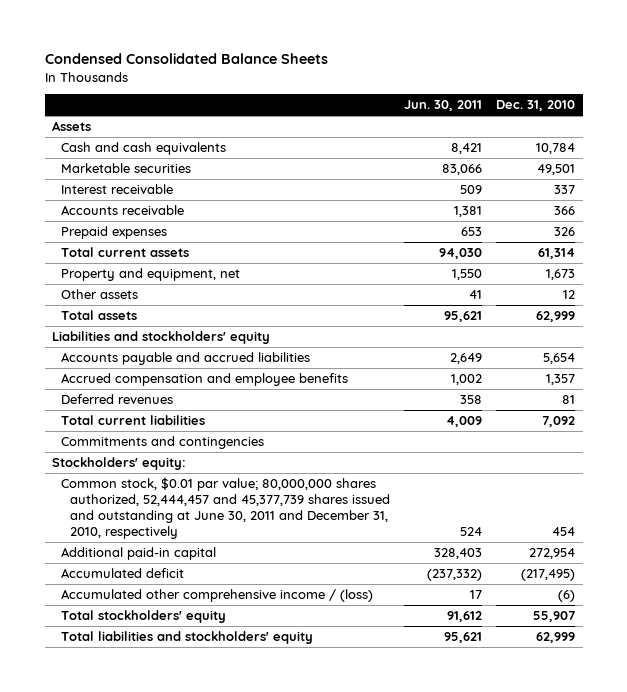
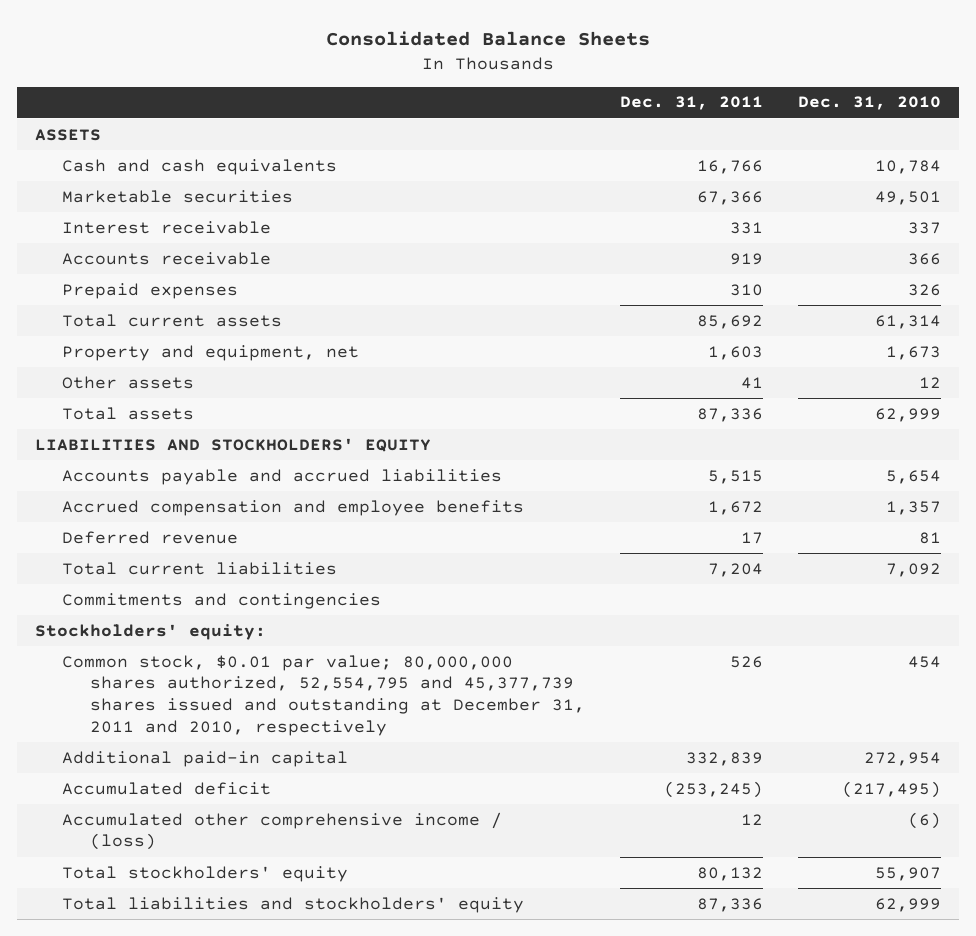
[44,53,328,65] Condensed Consolidated Balance Sheets -> [326,30,651,46] Consolidated Balance Sheets
[404,100,483,112] Jun. 30, 2011 -> none
none -> [619,96,763,111] Dec. 31, 2011
[51,120,91,131] Assets -> [34,128,101,141] ASSETS
[51,330,270,344] Liabilities and stockholders' equity -> [34,437,431,452] LIABILITIES AND STOCKHOLDERS' EQUITY
[60,393,173,404] Deferred revenues -> [62,530,239,544] Deferred revenue
[60,476,390,540] Common stock, $0.01 par value; 80,000,000 shares authorized, 52,444,457 and 45,377,739 shares issued and outstanding at June 30, 2011 and December 31, 2010, respectively -> [62,654,585,736] Common stock, $0.01 par value; 80,000,000 shares authorized, 52,554,795 and 45,377,739 shares issued and outstanding at December 31, 2011 and 2010, respectively

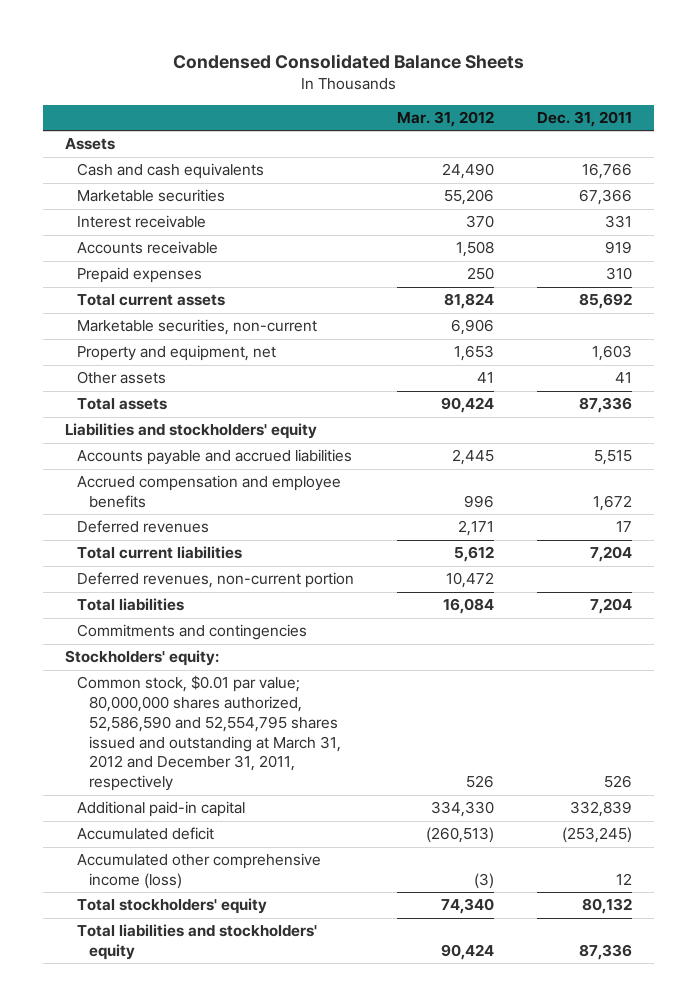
[326,30,651,46] Consolidated Balance Sheets -> [172,53,524,69] Condensed Consolidated Balance Sheets
[798,96,942,111] Dec. 31, 2010 -> none
none -> [397,111,495,128] Mar. 31, 2012
[34,128,101,141] ASSETS -> [65,138,116,151] Assets
none -> [76,319,317,336] Marketable securities, non-current
[34,437,431,452] LIABILITIES AND STOCKHOLDERS' EQUITY -> [65,423,318,440] Liabilities and stockholders' equity
[62,530,239,544] Deferred revenue -> [76,520,209,534] Deferred revenues
none -> [76,572,354,589] Deferred revenues, non-current portion
none -> [76,598,184,612] Total liabilities
[62,654,585,736] Common stock, $0.01 par value; 80,000,000 shares authorized, 52,554,795 and 45,377,739 shares issued and outstanding at December 31, 2011 and 2010, respectively -> [76,675,341,792] Common stock, $0.01 par value; 80,000,000 shares authorized, 52,586,590 and 52,554,795 shares issued and outstanding at March 31, 2012 and December 31, 2011, respectively
[62,811,503,851] Accumulated other comprehensive income / (loss) -> [76,853,321,890] Accumulated other comprehensive income (loss)

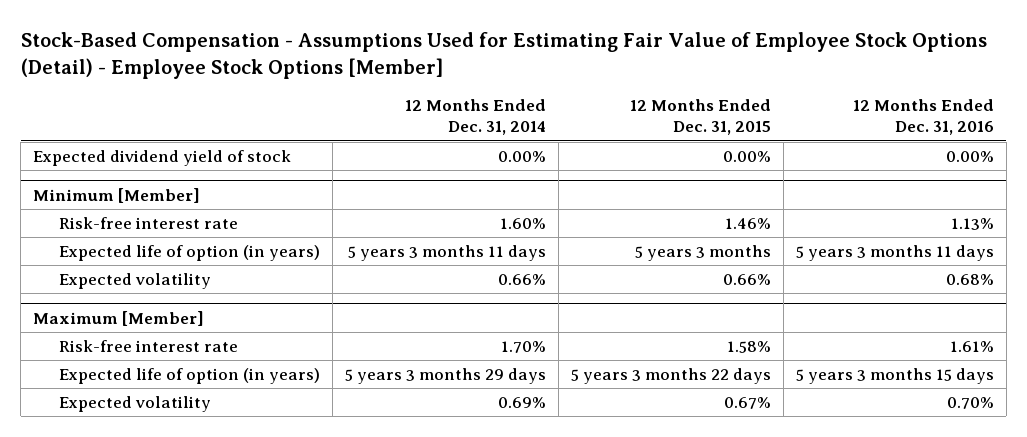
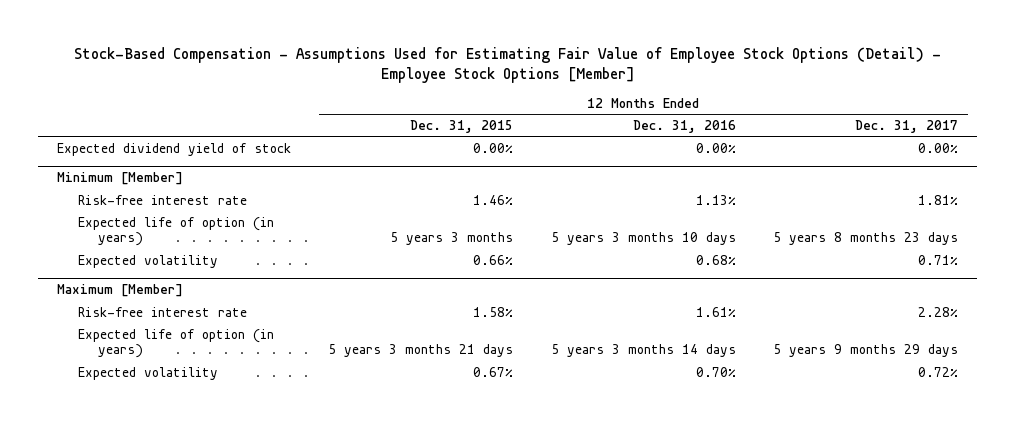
[404,99,546,136] 12 Months Ended Dec. 31, 2014 -> none
none -> [855,120,959,134] Dec. 31, 2017
[795,245,994,262] 5 years 3 months 11 days -> [550,232,736,246] 5 years 3 months 10 days
[570,368,771,385] 5 years 3 months 22 days -> [328,344,514,358] 5 years 3 months 21 days
[795,368,994,385] 5 years 3 months 15 days -> [550,344,736,358] 5 years 3 months 14 days

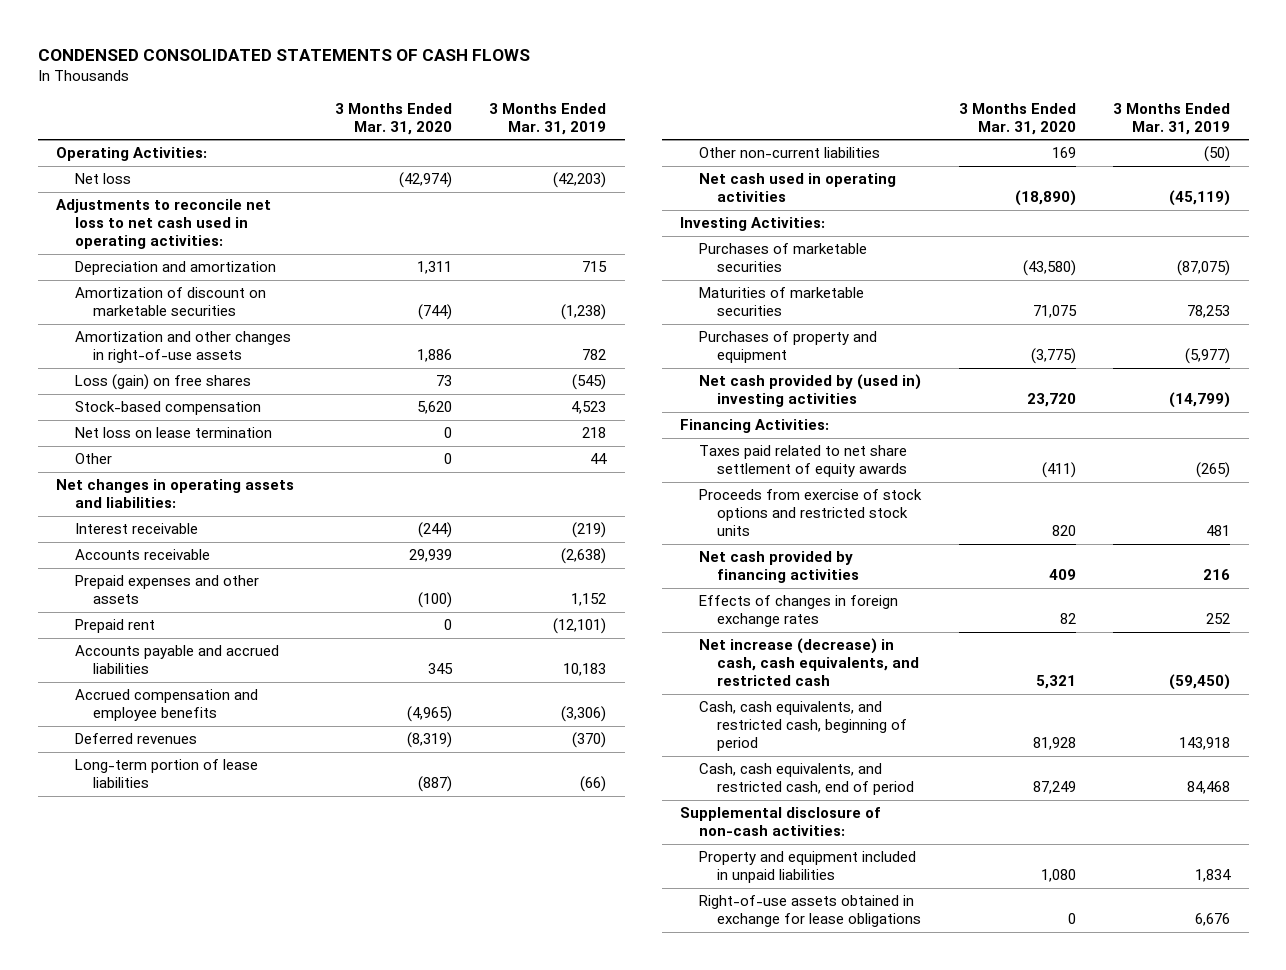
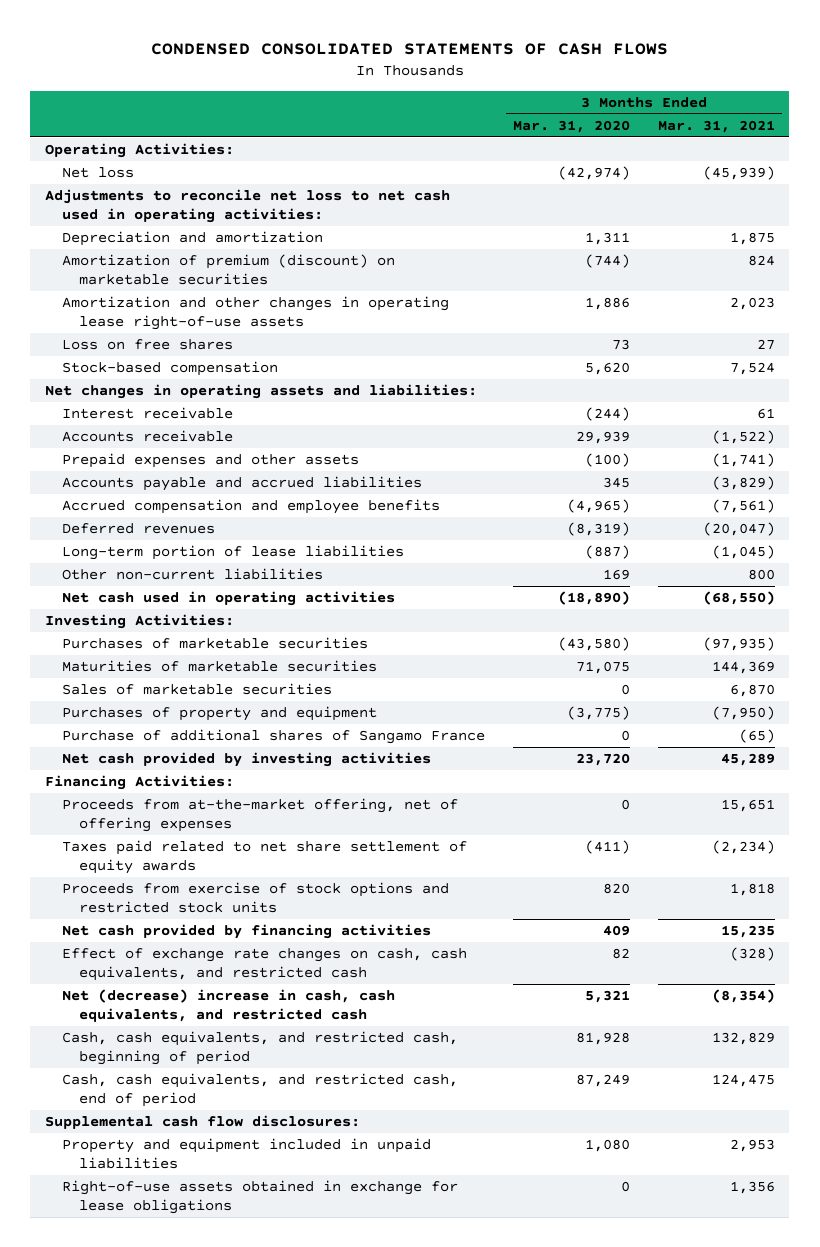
[489,102,607,135] 3 Months Ended Mar. 31, 2019 -> none
none -> [658,119,776,133] Mar. 31, 2021
[74,287,266,317] Amortization of discount on marketable securities -> [61,254,395,285] Amortization of premium (discount) on marketable securities
[74,331,291,364] Amortization and other changes in right-of-use assets -> [61,296,449,330] Amortization and other changes in operating lease right-of-use assets
[74,374,251,391] Loss (gain) on free shares -> [61,339,233,351] Loss on free shares
[74,427,272,439] Net loss on lease termination -> none
[74,453,112,465] Other -> none
[74,619,155,634] Prepaid rent -> none
none -> [61,683,332,696] Sales of marketable securities
none -> [61,729,485,745] Purchase of additional shares of Sangamo France
[698,374,921,408] Net cash provided by (used in) investing activities -> [61,752,431,768] Net cash provided by investing activities
none -> [61,798,458,832] Proceeds from at-the-market offering, net of offering expenses
[698,595,898,628] Effects of changes in foreign exchange rates -> [61,948,467,981] Effect of exchange rate changes on cash, cash equivalents, and restricted cash
[698,638,920,687] Net increase (decrease) in cash, cash equivalents, and restricted cash -> [61,989,395,1022] Net (decrease) increase in cash, cash equivalents, and restricted cash
[680,807,882,837] Supplemental disclosure of non-cash activities: -> [44,1115,360,1130] Supplemental cash flow disclosures:

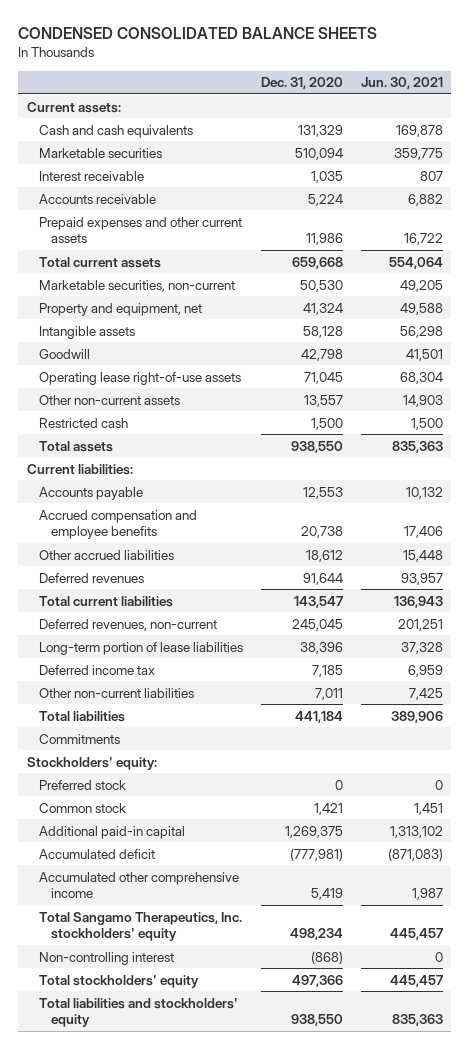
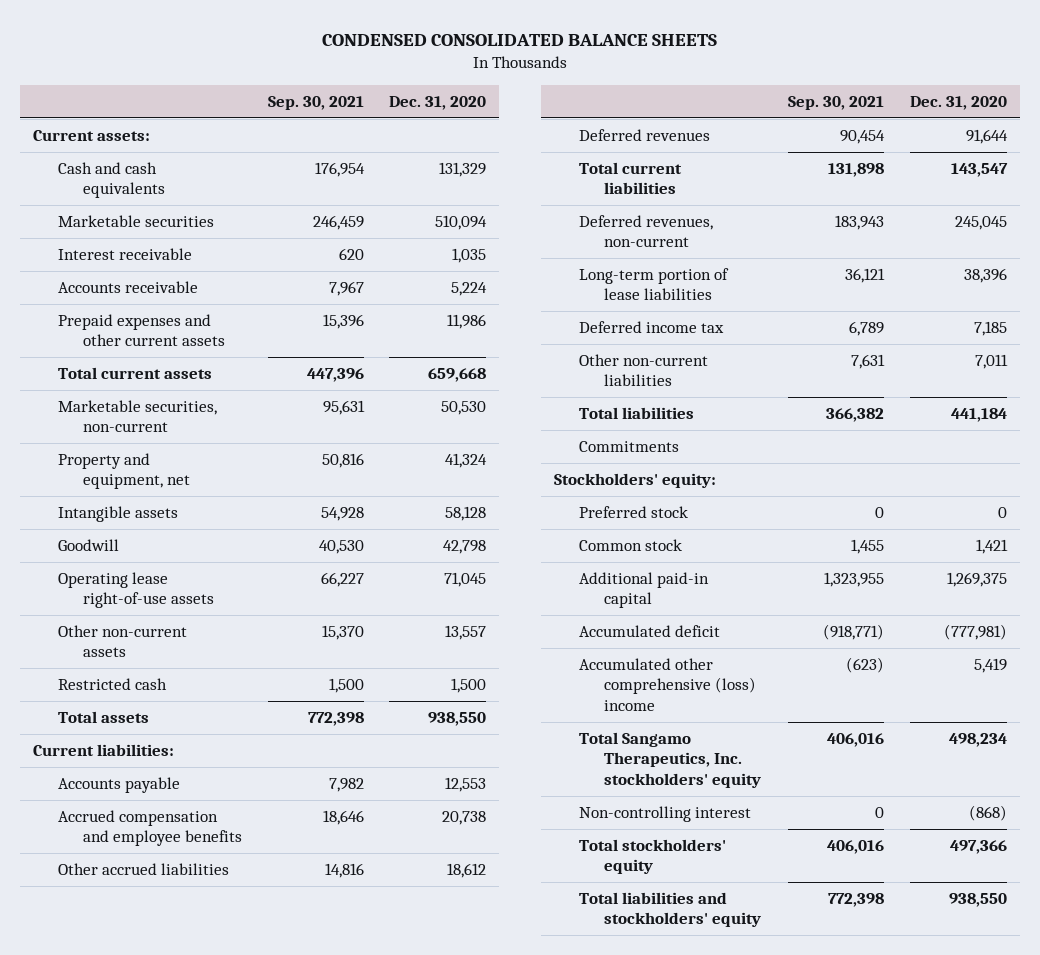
[360,77,443,90] Jun. 30, 2021 -> none
none -> [267,95,364,110] Sep. 30, 2021
[38,871,239,899] Accumulated other comprehensive income -> [578,658,756,711] Accumulated other comprehensive (loss) income

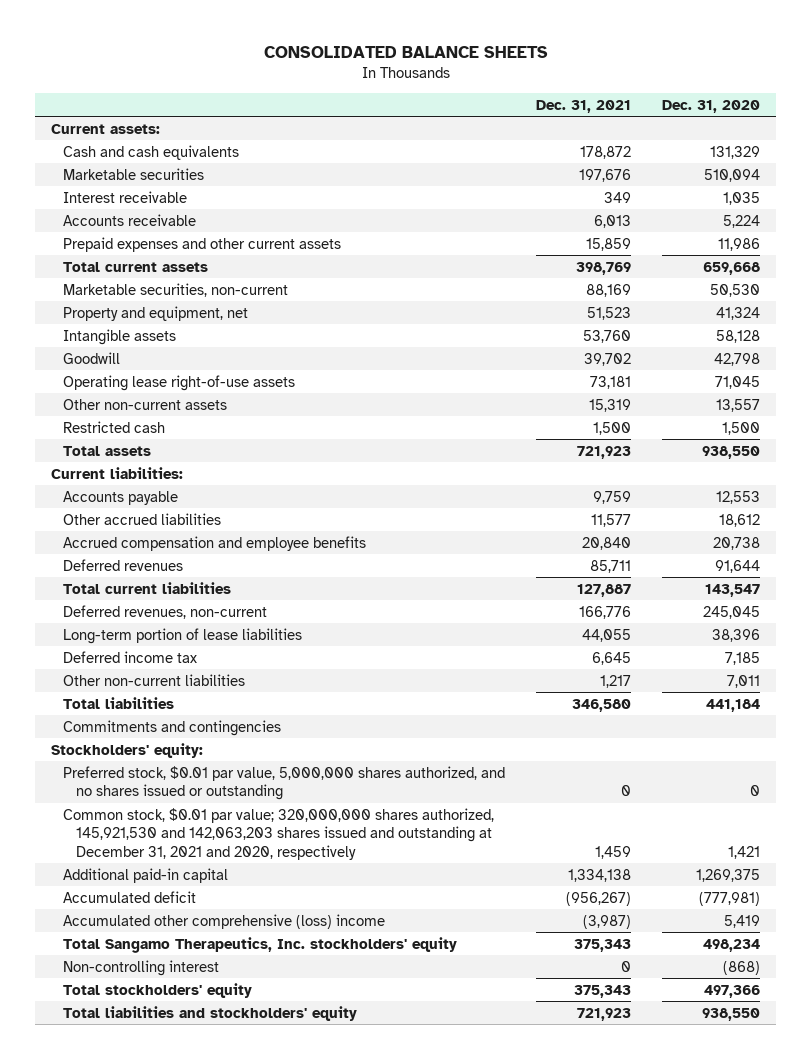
[322,33,718,46] CONDENSED CONSOLIDATED BALANCE SHEETS -> [263,46,548,59] CONSOLIDATED BALANCE SHEETS
[267,95,364,110] Sep. 30, 2021 -> none
none -> [536,99,632,113] Dec. 31, 2021
[57,810,242,847] Accrued compensation and employee benefits -> [63,535,367,551] Accrued compensation and employee benefits
[578,441,679,453] Commitments -> [63,719,282,736] Commitments and contingencies
[578,506,688,519] Preferred stock -> none
none -> [63,765,506,801] Preferred stock, $0.01 par value, 5,000,000 shares authorized, and no shares issued or outstanding
[578,539,682,552] Common stock -> [63,807,495,860] Common stock, $0.01 par value; 320,000,000 shares authorized, 145,921,530 and 142,063,203 shares issued and outstanding at December 31, 2021 and 2020, respectively

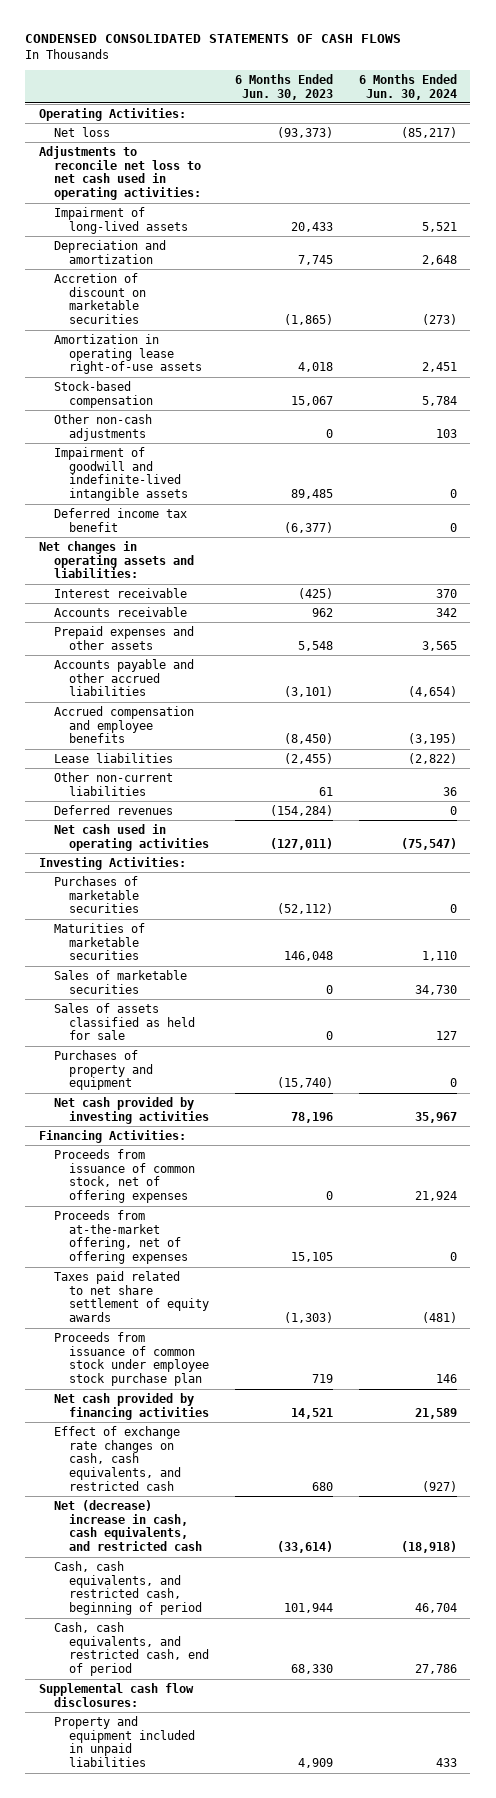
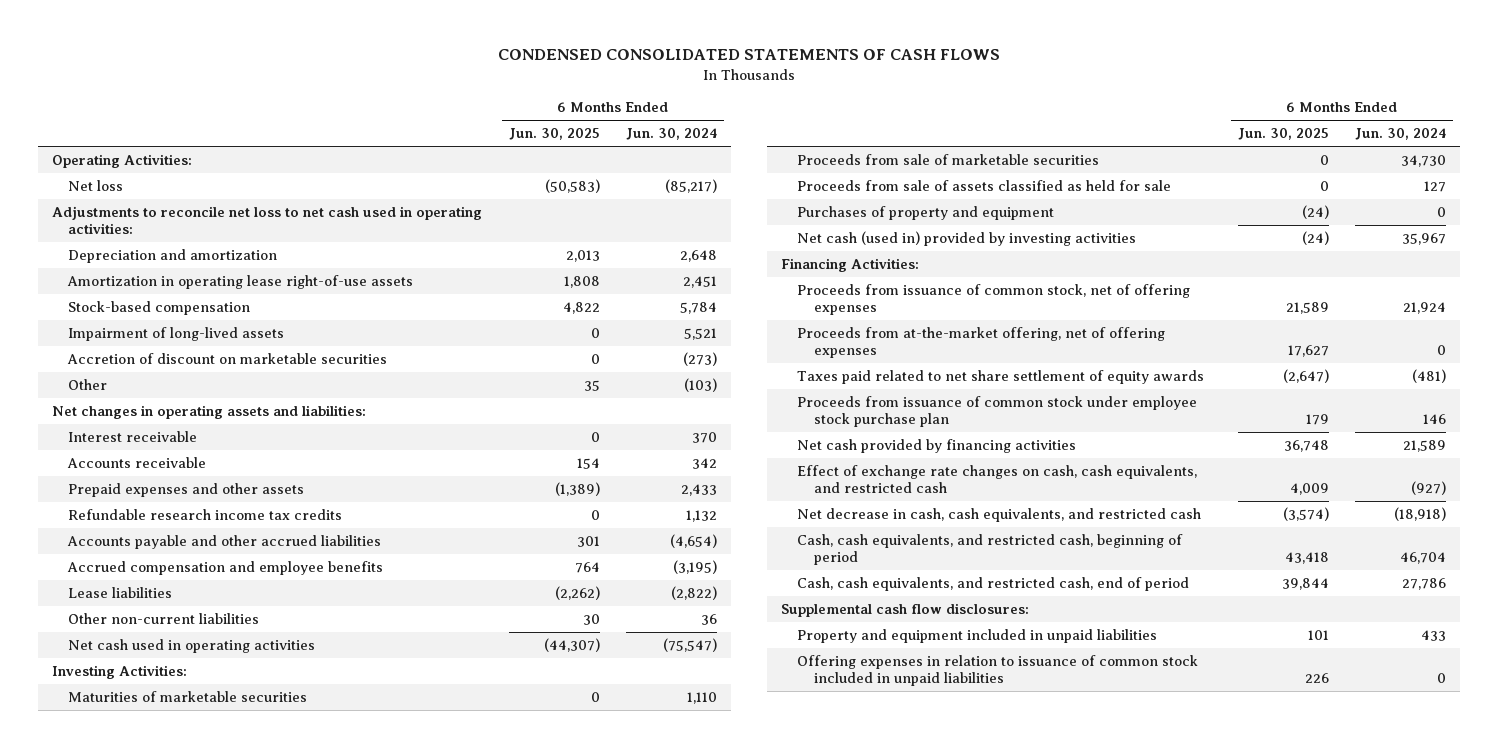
[235,73,334,100] 6 Months Ended Jun. 30, 2023 -> none
none -> [508,128,600,141] Jun. 30, 2025
[53,446,188,502] Impairment of goodwill and indefinite-lived intangible assets -> none
[53,507,187,532] Deferred income tax benefit -> none
[53,206,188,234] Impairment of long-lived assets -> [68,326,285,341] Impairment of long-lived assets
[53,272,146,325] Accretion of discount on marketable securities -> [67,352,388,364] Accretion of discount on marketable securities
[53,413,152,441] Other non-cash adjustments -> [68,378,108,390] Other
[436,428,458,438] 103 -> [684,377,718,392] (103)
[422,640,458,651] 3,565 -> [681,483,718,496] 2,433
none -> [68,508,343,520] Refundable research income tax credits
[53,804,173,815] Deferred revenues -> none
[53,875,139,914] Purchases of marketable securities -> none
[53,969,187,994] Sales of marketable securities -> [797,153,1100,165] Proceeds from sale of marketable securities
[53,1002,195,1041] Sales of assets classified as held for sale -> [797,179,1172,191] Proceeds from sale of assets classified as held for sale
[53,1096,209,1124] Net cash provided by investing activities -> [797,230,1137,246] Net cash (used in) provided by investing activities
[53,1499,202,1552] Net (decrease) increase in cash, cash equivalents, and restricted cash -> [797,507,1202,522] Net decrease in cash, cash equivalents, and restricted cash
none -> [797,654,1199,686] Offering expenses in relation to issuance of common stock included in unpaid liabilities

